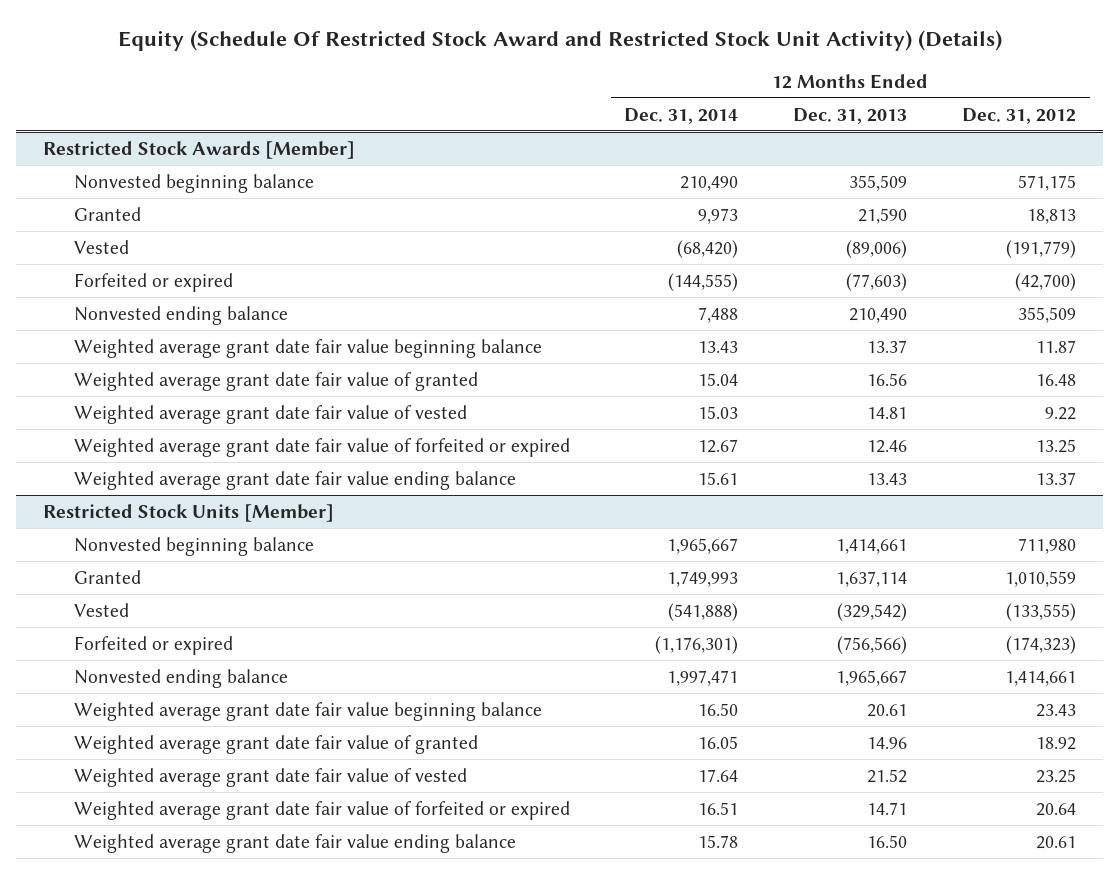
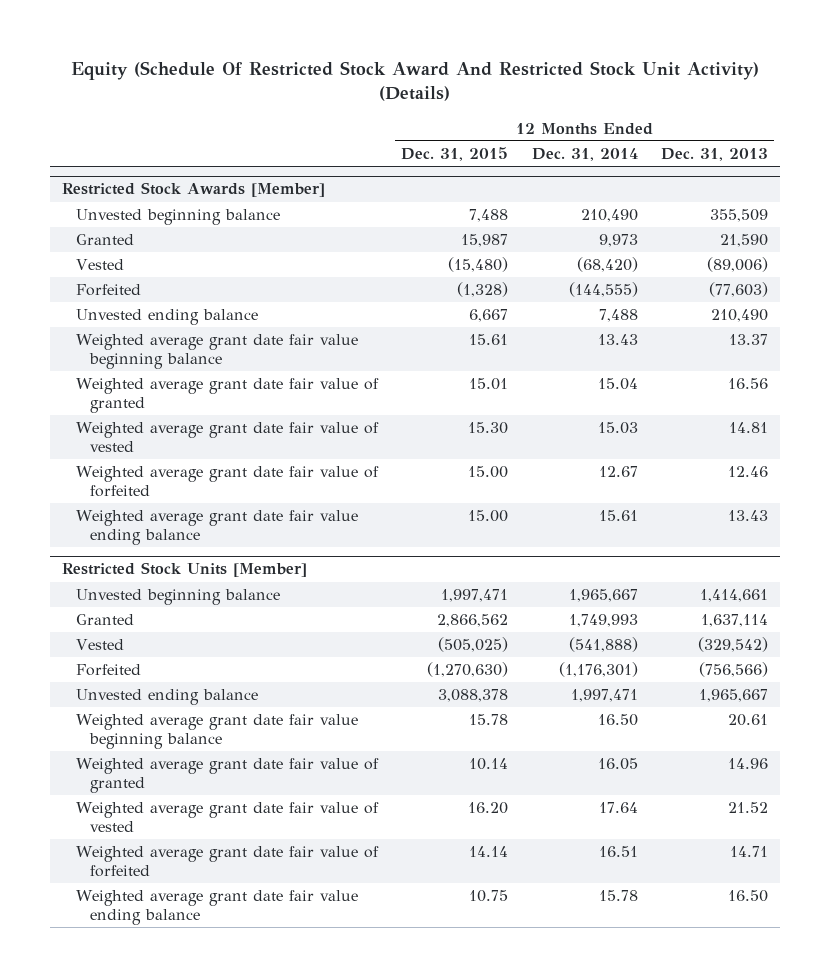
[117,29,1002,51] Equity (Schedule Of Restricted Stock Award and Restricted Stock Unit Activity) (Details) -> [70,60,759,102] Equity (Schedule Of Restricted Stock Award And Restricted Stock Unit Activity) (Details)
[961,107,1076,124] Dec. 31, 2012 -> none
none -> [401,146,509,161] Dec. 31, 2015
[73,173,314,193] Nonvested beginning balance -> [75,209,280,226] Unvested beginning balance
[73,272,233,292] Forfeited or expired -> [75,284,141,297] Forfeited
[73,305,288,325] Nonvested ending balance -> [75,309,258,326] Unvested ending balance
[73,437,570,457] Weighted average grant date fair value of forfeited or expired -> [75,466,379,497] Weighted average grant date fair value of forfeited
[73,536,314,556] Nonvested beginning balance -> [75,589,280,606] Unvested beginning balance
[73,635,233,655] Forfeited or expired -> [75,664,141,677] Forfeited
[73,668,288,688] Nonvested ending balance -> [75,689,258,706] Unvested ending balance
[73,800,570,820] Weighted average grant date fair value of forfeited or expired -> [75,846,379,877] Weighted average grant date fair value of forfeited

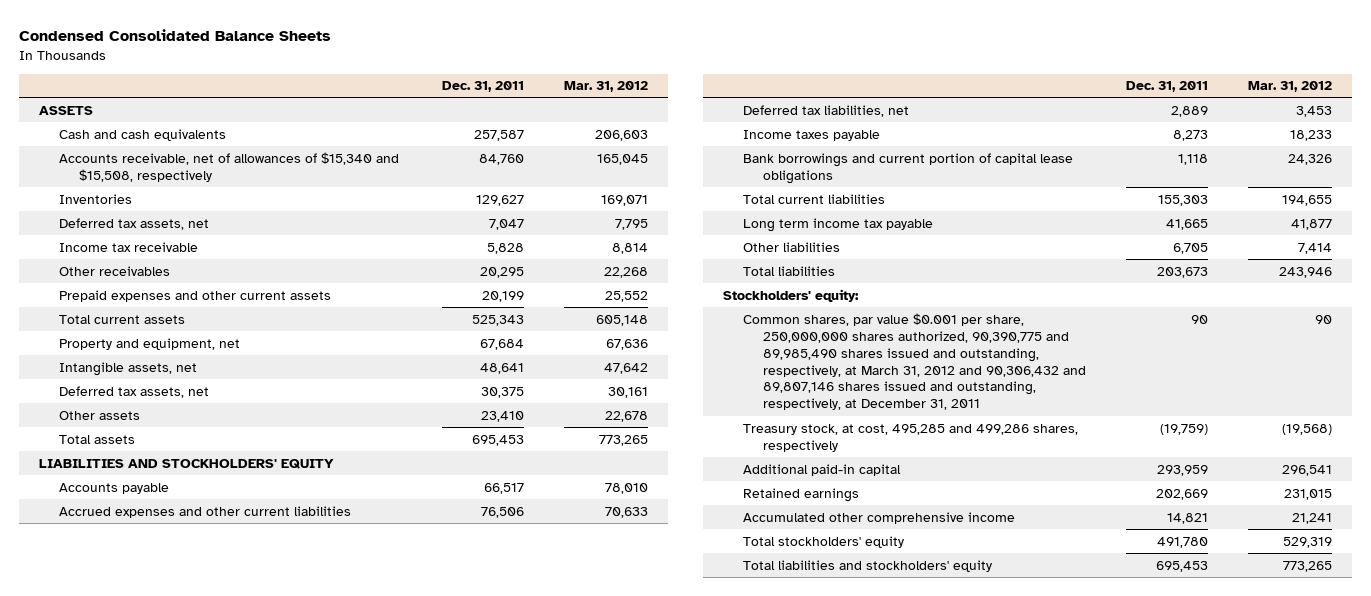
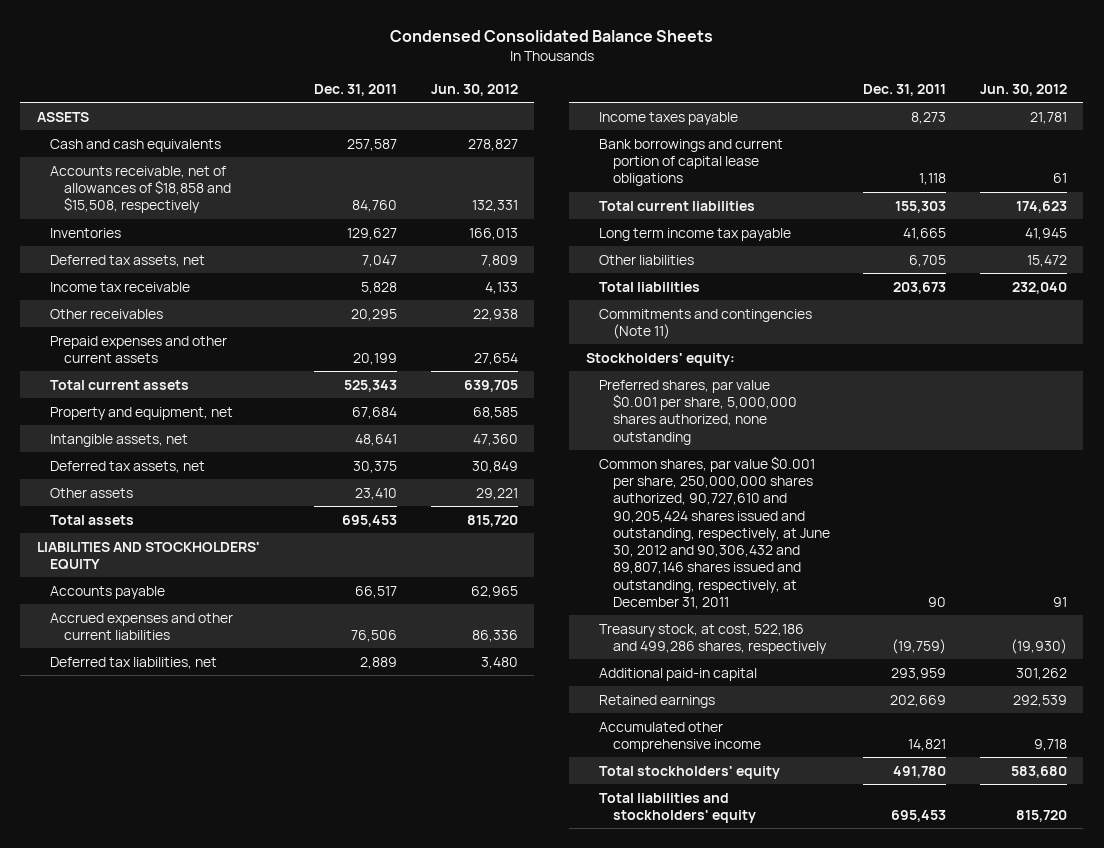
[563,81,648,93] Mar. 31, 2012 -> none
none -> [430,83,518,96] Jun. 30, 2012
[58,151,399,182] Accounts receivable, net of allowances of $15,340 and $15,508, respectively -> [50,165,231,214] Accounts receivable, net of allowances of $18,858 and $15,508, respectively
none -> [599,308,813,340] Commitments and contingencies (Note 11)
none -> [599,379,797,445] Preferred shares, par value $0.001 per share, 5,000,000 shares authorized, none outstanding
[743,312,1087,411] Common shares, par value $0.001 per share, 250,000,000 shares authorized, 90,390,775 and 89,985,490 shares issued and outstanding, respectively, at March 31, 2012 and 90,306,432 and 89,807,146 shares issued and outstanding, respectively, at December 31, 2011 -> [599,455,830,609] Common shares, par value $0.001 per share, 250,000,000 shares authorized, 90,727,610 and 90,205,424 shares issued and outstanding, respectively, at June 30, 2012 and 90,306,432 and 89,807,146 shares issued and outstanding, respectively, at December 31, 2011
[743,423,1079,452] Treasury stock, at cost, 495,285 and 499,286 shares, respectively -> [599,623,827,655] Treasury stock, at cost, 522,186 and 499,286 shares, respectively

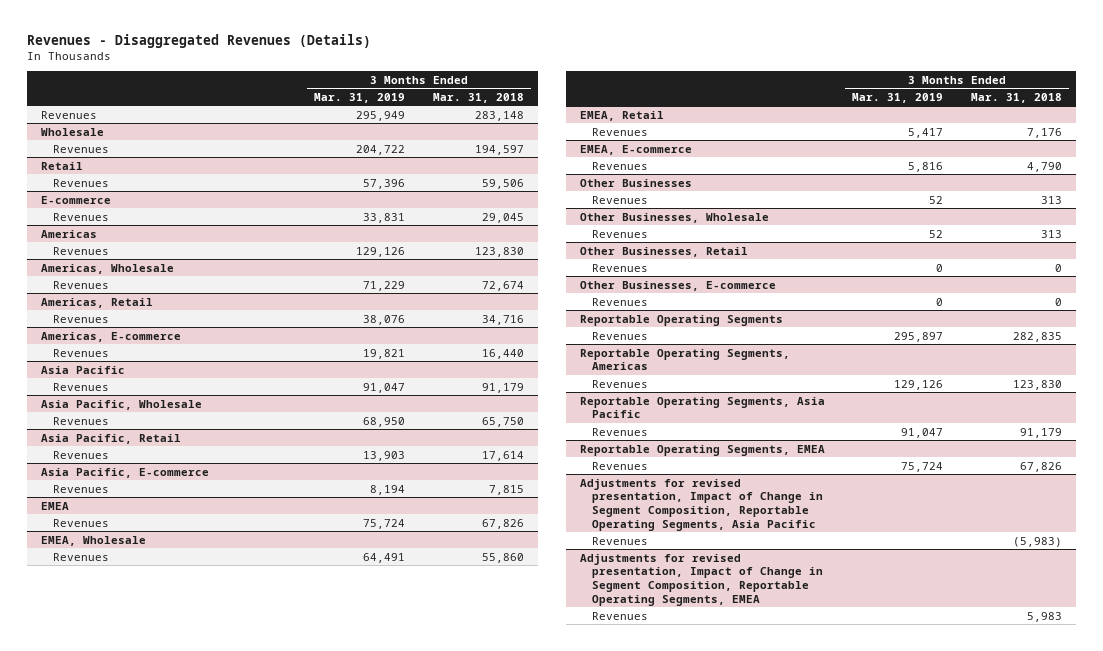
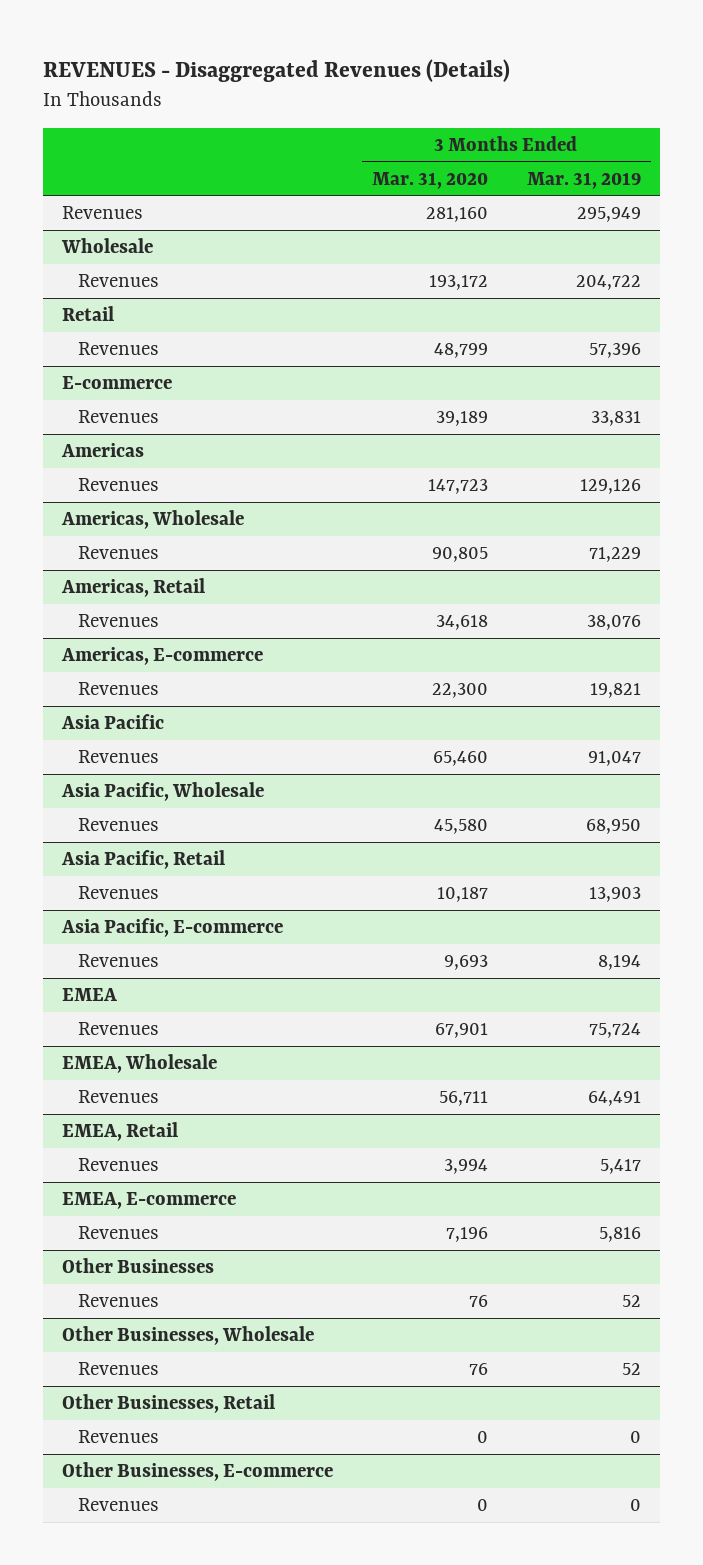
[27,33,372,48] Revenues - Disaggregated Revenues (Details) -> [42,58,510,82] REVENUES - Disaggregated Revenues (Details)
[432,92,524,103] Mar. 31, 2018 -> none
none -> [372,171,489,189] Mar. 31, 2020
[579,314,783,326] Reportable Operating Segments -> none
[591,331,648,340] Revenues -> none
[579,348,790,371] Reportable Operating Segments, Americas -> none
[591,379,648,388] Revenues -> none
[579,396,825,419] Reportable Operating Segments, Asia Pacific -> none
[591,427,648,436] Revenues -> none
[579,444,825,456] Reportable Operating Segments, EMEA -> none
[591,461,648,470] Revenues -> none
[579,478,823,531] Adjustments for revised presentation, Impact of Change in Segment Composition, Reportable Operating Segments, Asia Pacific -> none
[591,536,648,545] Revenues -> none
[579,553,823,606] Adjustments for revised presentation, Impact of Change in Segment Composition, Reportable Operating Segments, EMEA -> none
[591,611,648,620] Revenues -> none

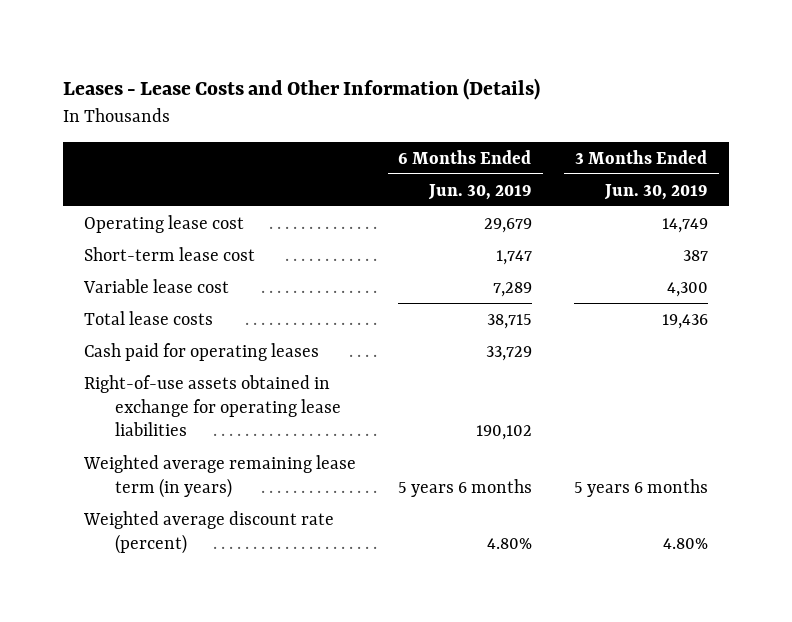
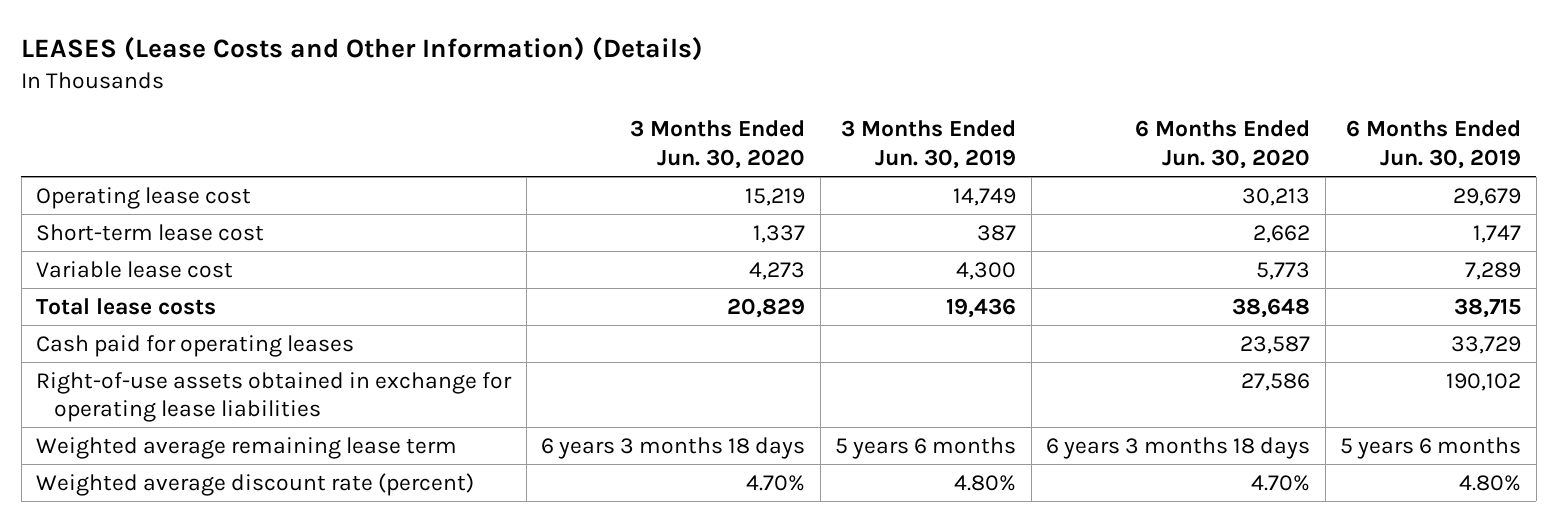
[63,77,541,100] Leases - Lease Costs and Other Information (Details) -> [21,37,704,62] LEASES (Lease Costs and Other Information) (Details)
none -> [630,120,806,169] 3 Months Ended Jun. 30, 2020
none -> [1135,120,1311,169] 6 Months Ended Jun. 30, 2020
[83,454,357,498] Weighted average remaining lease term (in years) -> [36,436,458,459] Weighted average remaining lease term

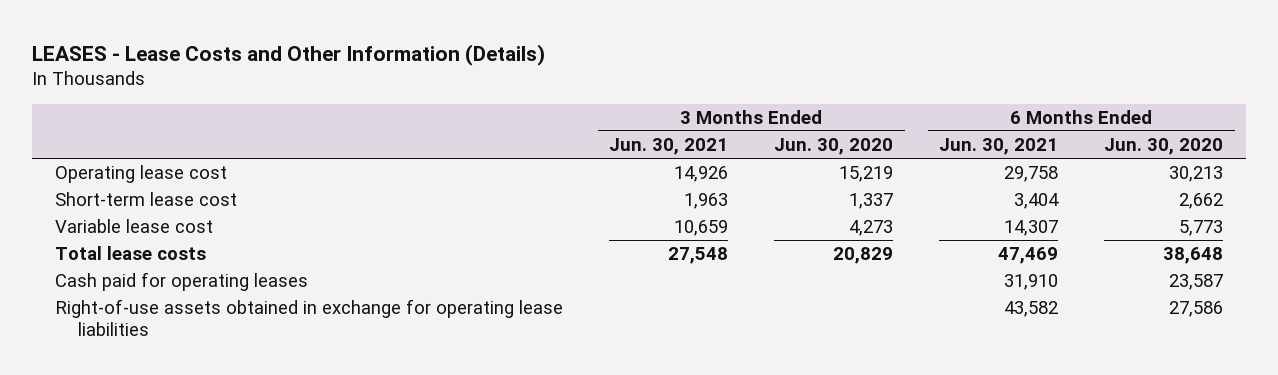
[21,37,704,62] LEASES (Lease Costs and Other Information) (Details) -> [32,43,546,66] LEASES - Lease Costs and Other Information (Details)
[841,120,1017,169] 3 Months Ended Jun. 30, 2019 -> none
[1346,120,1522,169] 6 Months Ended Jun. 30, 2019 -> none
none -> [609,137,729,155] Jun. 30, 2021
none -> [939,137,1059,155] Jun. 30, 2021
[36,436,458,459] Weighted average remaining lease term -> none
[36,472,475,496] Weighted average discount rate (percent) -> none

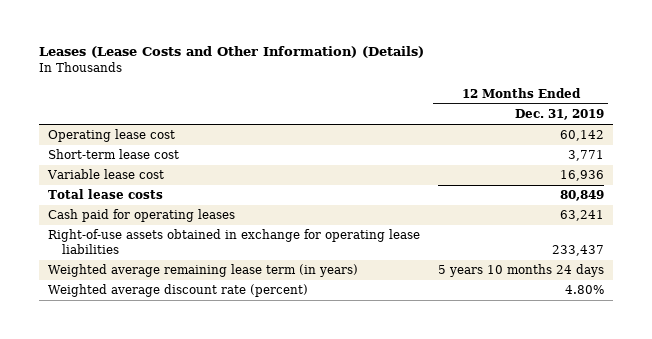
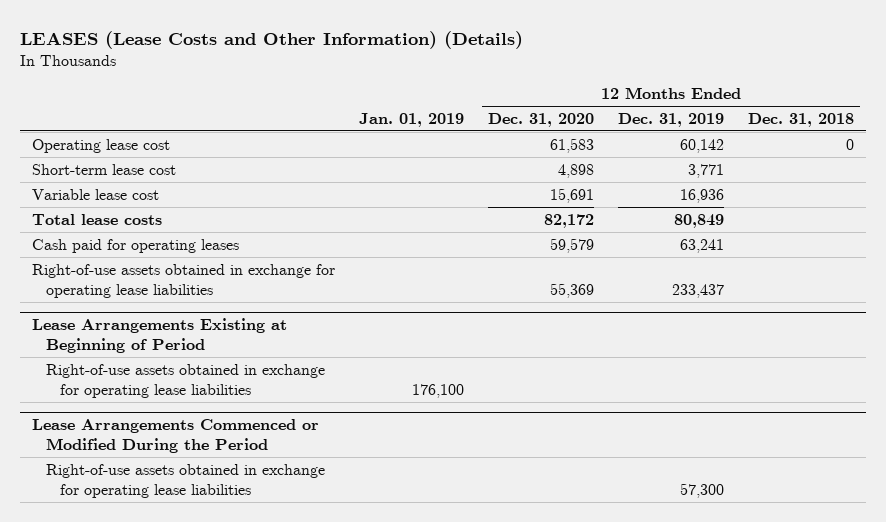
[38,46,424,59] Leases (Lease Costs and Other Information) (Details) -> [20,30,524,49] LEASES (Lease Costs and Other Information) (Details)
none -> [358,113,464,128] Jan. 01, 2019
none -> [487,113,594,128] Dec. 31, 2020
none -> [747,113,854,128] Dec. 31, 2018
[47,264,358,278] Weighted average remaining lease term (in years) -> none
[47,284,308,298] Weighted average discount rate (percent) -> none
none -> [32,317,288,354] Lease Arrangements Existing at Beginning of Period
none -> [45,363,325,399] Right-of-use assets obtained in exchange for operating lease liabilities
none -> [32,418,320,454] Lease Arrangements Commenced or Modified During the Period
none -> [45,463,325,499] Right-of-use assets obtained in exchange for operating lease liabilities

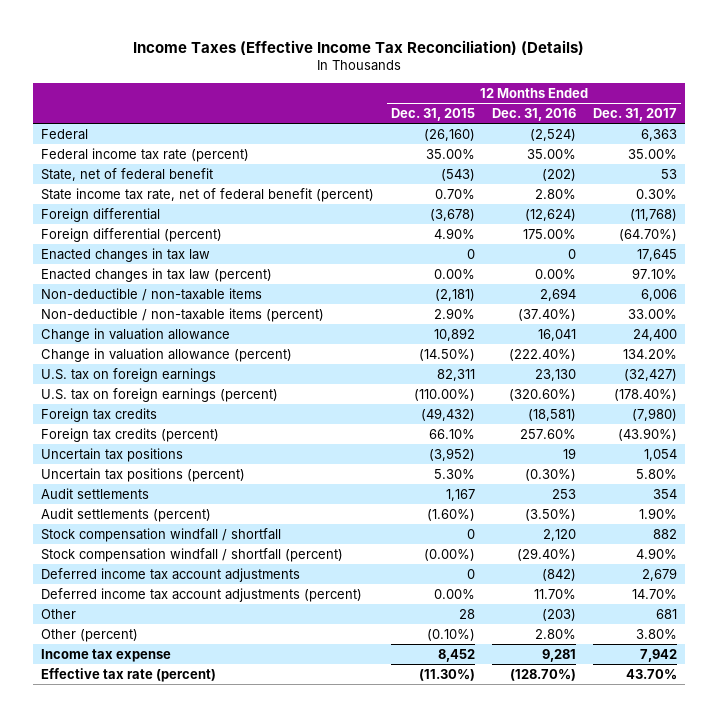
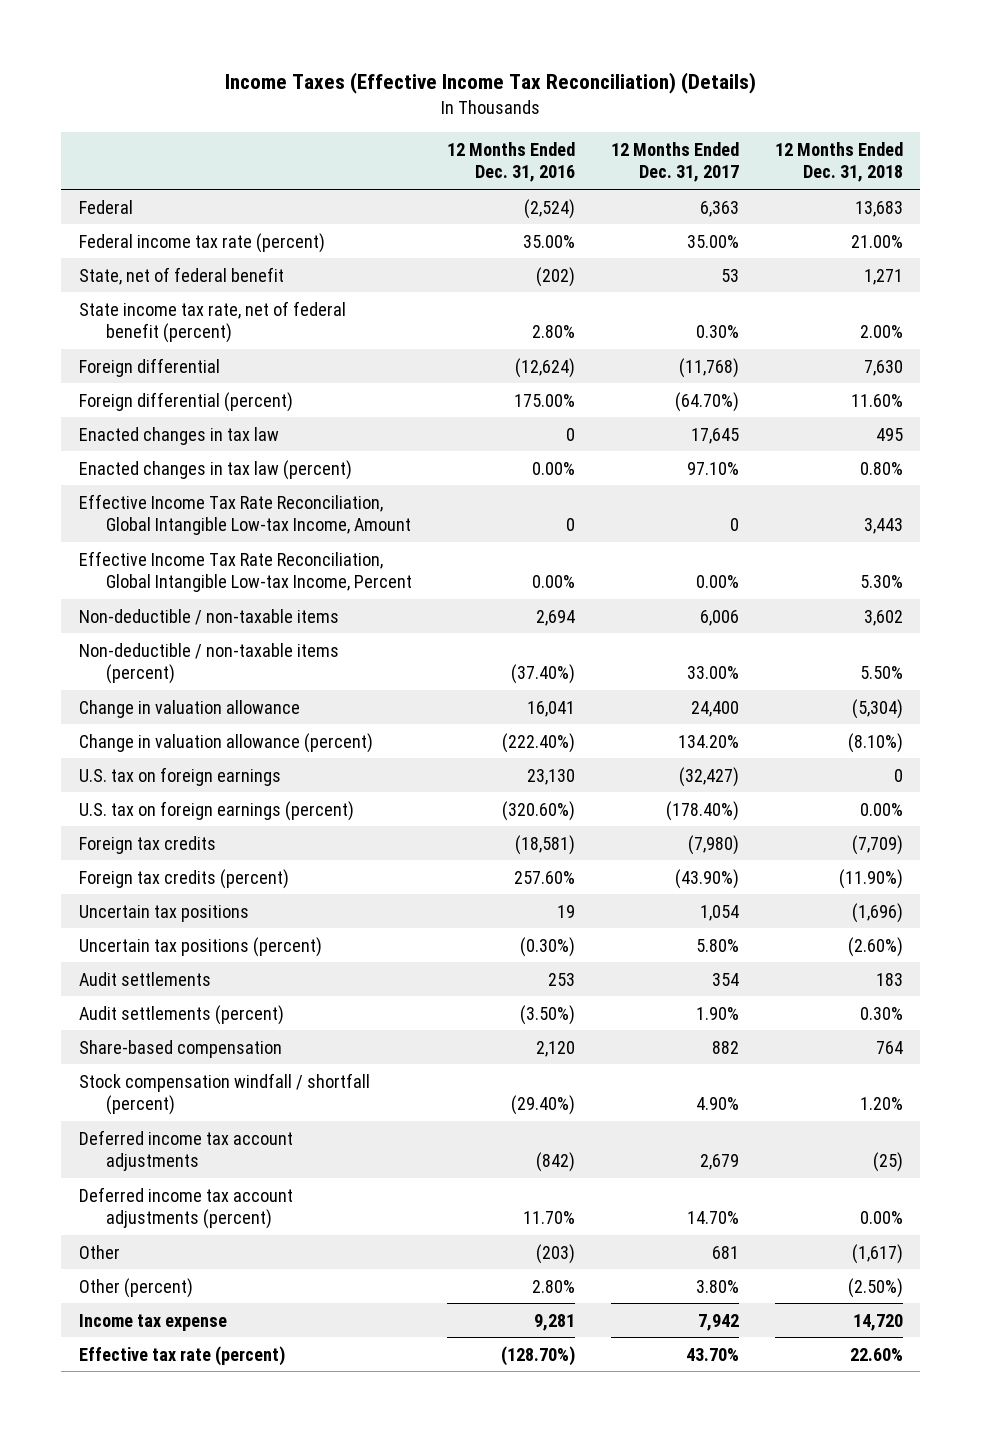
[391,108,476,122] Dec. 31, 2015 -> none
none -> [774,141,903,183] 12 Months Ended Dec. 31, 2018
none -> [78,493,411,536] Effective Income Tax Rate Reconciliation, Global Intangible Low-tax Income, Amount
none -> [78,550,412,593] Effective Income Tax Rate Reconciliation, Global Intangible Low-tax Income, Percent
[41,527,282,542] Stock compensation windfall / shortfall -> [78,1039,282,1058] Share-based compensation

